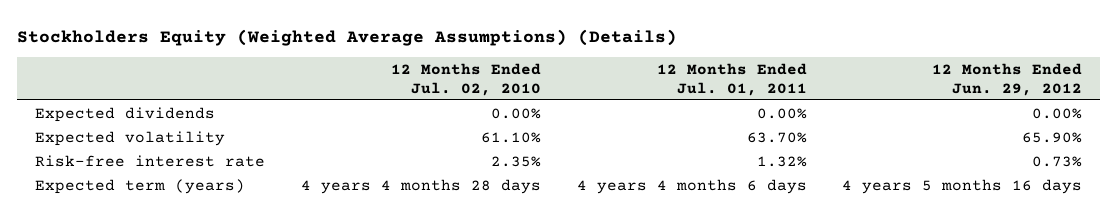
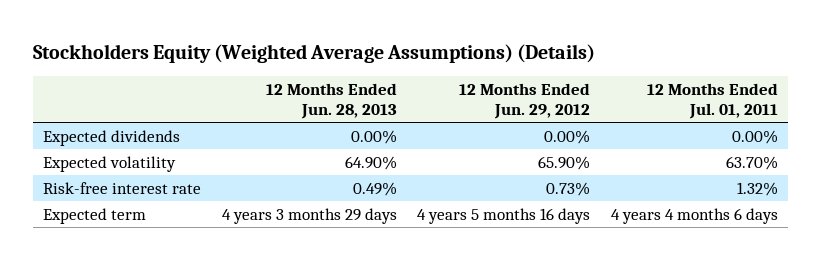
[390,62,541,96] 12 Months Ended Jul. 02, 2010 -> none
none -> [265,83,397,119] 12 Months Ended Jun. 28, 2013
[35,178,246,194] Expected term (years) -> [43,207,147,224] Expected term

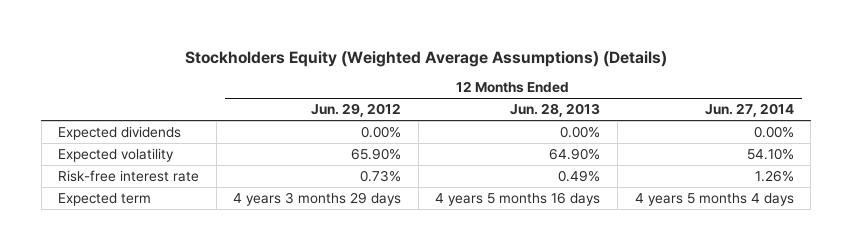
[646,83,778,119] 12 Months Ended Jul. 01, 2011 -> none
none -> [704,103,794,118] Jun. 27, 2014
[221,207,397,224] 4 years 3 months 29 days -> [435,191,601,206] 4 years 5 months 16 days
[417,207,591,224] 4 years 5 months 16 days -> [233,191,402,206] 4 years 3 months 29 days

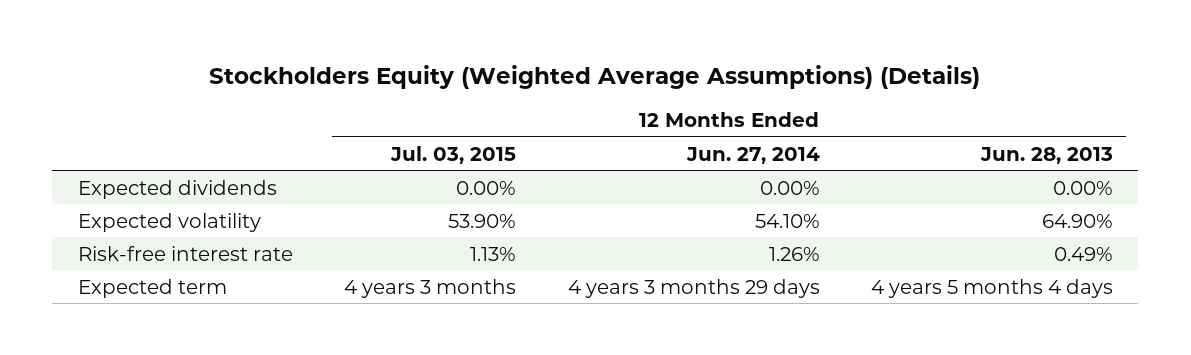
[311,103,402,118] Jun. 29, 2012 -> none
none -> [390,145,517,164] Jul. 03, 2015
[435,191,601,206] 4 years 5 months 16 days -> [870,278,1113,298] 4 years 5 months 4 days
[634,192,794,206] 4 years 5 months 4 days -> [567,278,820,298] 4 years 3 months 29 days

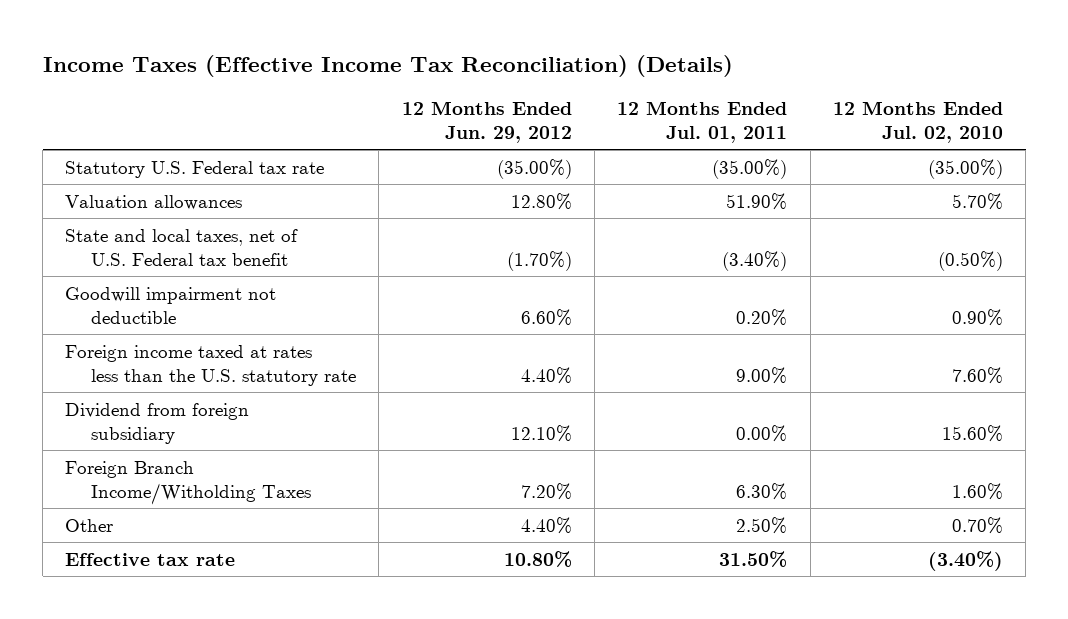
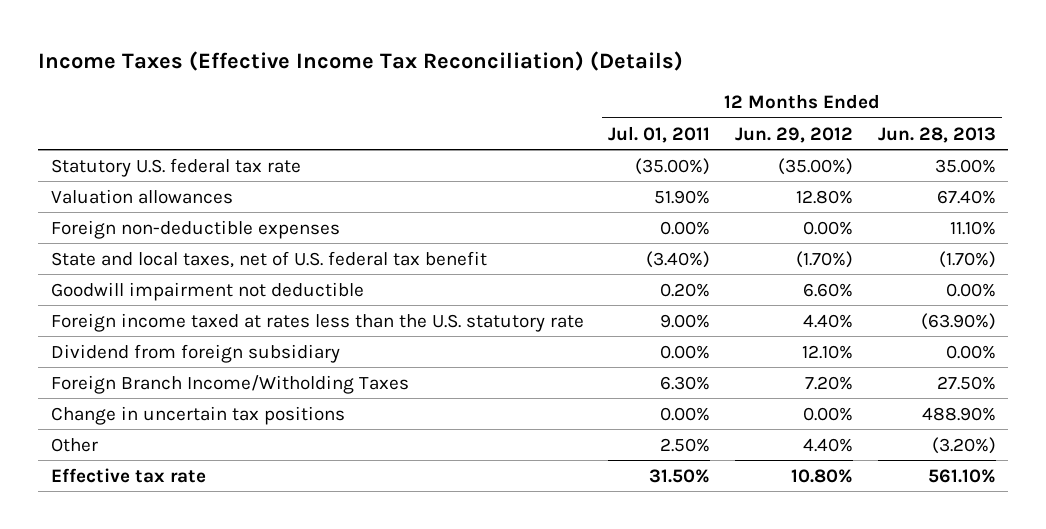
[833,100,1004,143] 12 Months Ended Jul. 02, 2010 -> none
none -> [877,126,996,143] Jun. 28, 2013
[65,160,325,178] Statutory U.S. Federal tax rate -> [50,157,301,177] Statutory U.S. federal tax rate
none -> [50,219,340,239] Foreign non-deductible expenses
[65,228,299,266] State and local taxes, net of U.S. Federal tax benefit -> [50,250,487,268] State and local taxes, net of U.S. federal tax benefit
none -> [50,405,345,425] Change in uncertain tax positions

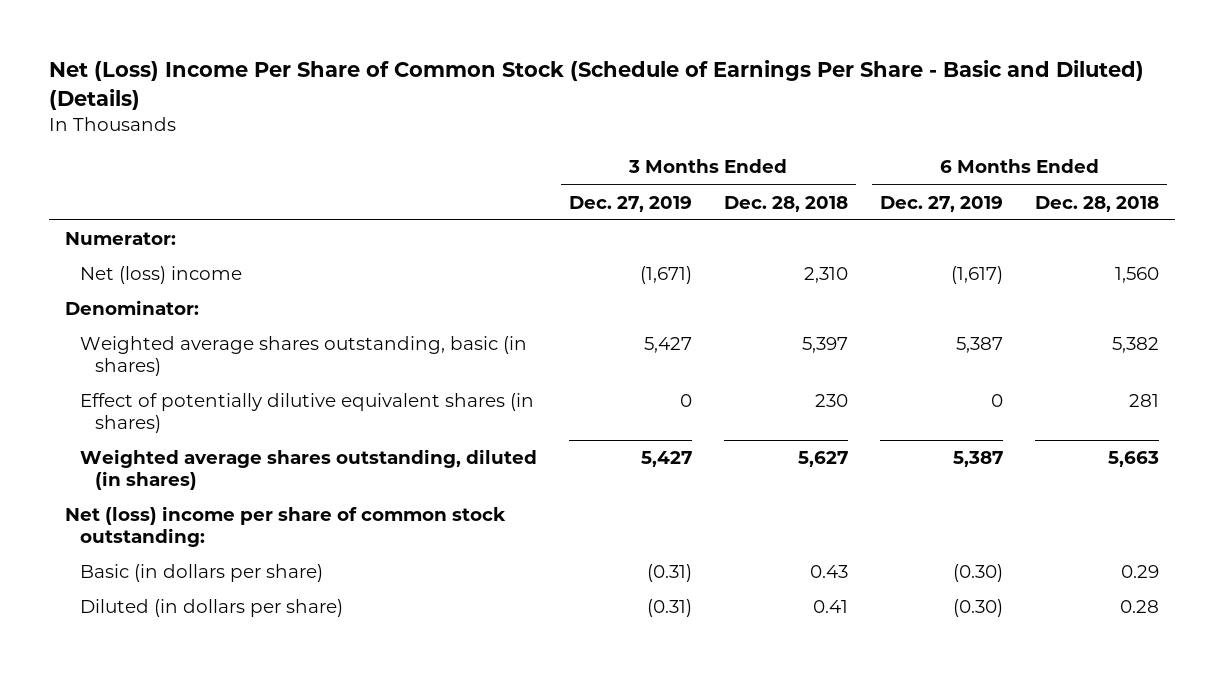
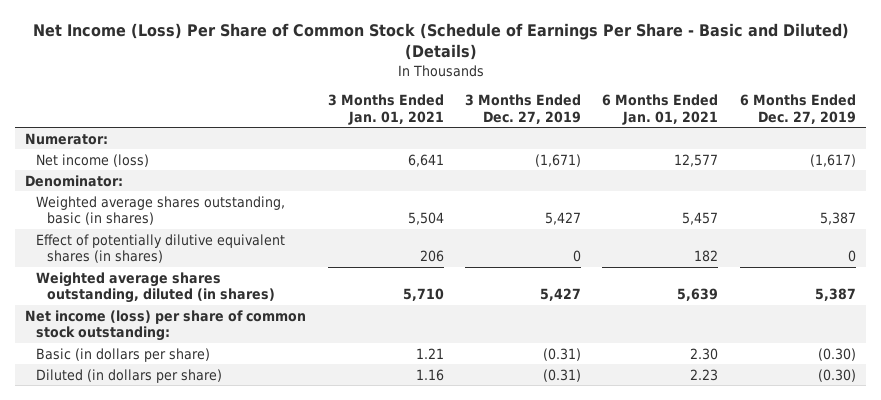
[48,60,1144,110] Net (Loss) Income Per Share of Common Stock (Schedule of Earnings Per Share - Basic and Diluted) (Details) -> [32,23,849,61] Net Income (Loss) Per Share of Common Stock (Schedule of Earnings Per Share - Basic and Diluted) (Details)
[724,195,849,212] Dec. 28, 2018 -> none
[1035,195,1160,212] Dec. 28, 2018 -> none
none -> [327,94,444,125] 3 Months Ended Jan. 01, 2021
none -> [602,94,719,125] 6 Months Ended Jan. 01, 2021
[79,266,242,285] Net (loss) income -> [36,153,150,167] Net income (loss)
[64,506,506,547] Net (loss) income per share of common stock outstanding: -> [25,309,307,342] Net income (loss) per share of common stock outstanding:

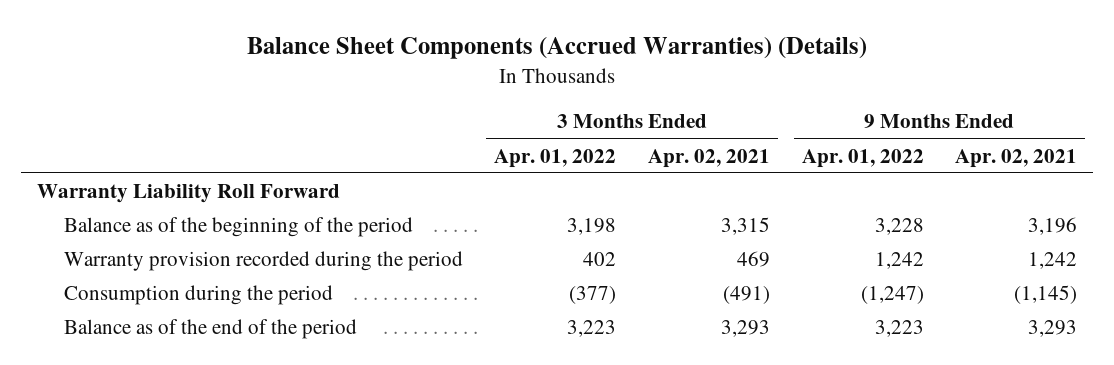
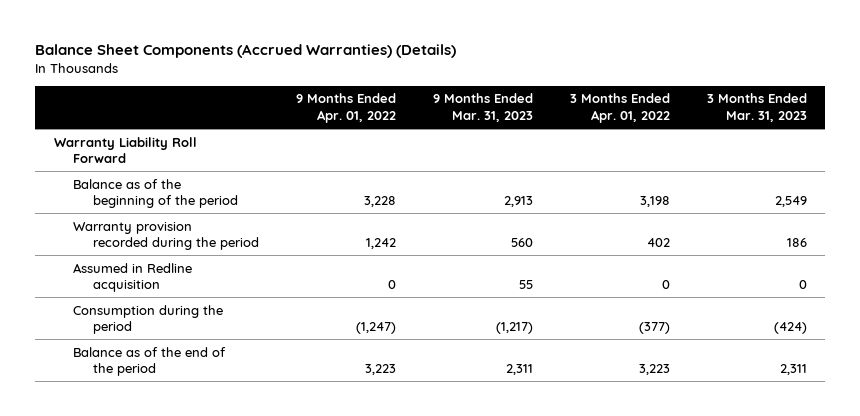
[647,148,770,168] Apr. 02, 2021 -> none
[955,148,1078,168] Apr. 02, 2021 -> none
none -> [432,93,533,122] 9 Months Ended Mar. 31, 2023
none -> [706,93,807,122] 3 Months Ended Mar. 31, 2023
none -> [73,262,193,293] Assumed in Redline acquisition

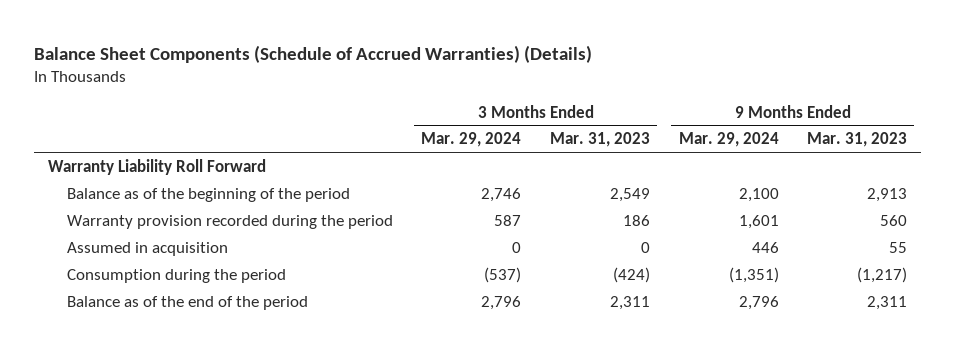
[35,44,457,59] Balance Sheet Components (Accrued Warranties) (Details) -> [33,44,592,63] Balance Sheet Components (Schedule of Accrued Warranties) (Details)
[296,93,397,123] 9 Months Ended Apr. 01, 2022 -> none
[569,93,670,123] 3 Months Ended Apr. 01, 2022 -> none
none -> [421,132,522,148] Mar. 29, 2024
none -> [678,132,779,148] Mar. 29, 2024
[73,262,193,293] Assumed in Redline acquisition -> [66,241,228,256] Assumed in acquisition

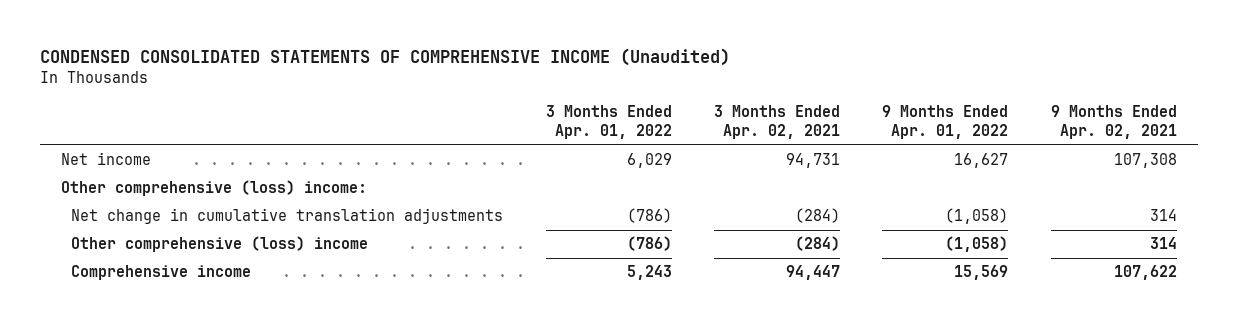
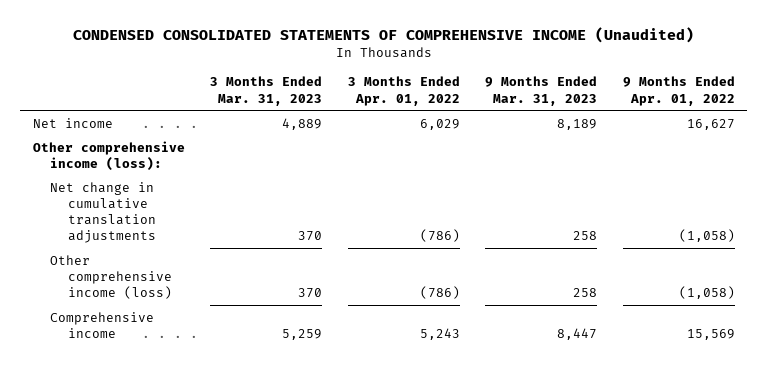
[714,105,841,140] 3 Months Ended Apr. 02, 2021 -> none
[1050,105,1177,140] 9 Months Ended Apr. 02, 2021 -> none
none -> [210,76,323,106] 3 Months Ended Mar. 31, 2023
none -> [485,76,598,106] 9 Months Ended Mar. 31, 2023
[60,180,367,197] Other comprehensive (loss) income: -> [32,140,185,171] Other comprehensive income (loss):
[71,236,369,253] Other comprehensive (loss) income -> [50,254,172,300] Other comprehensive income (loss)

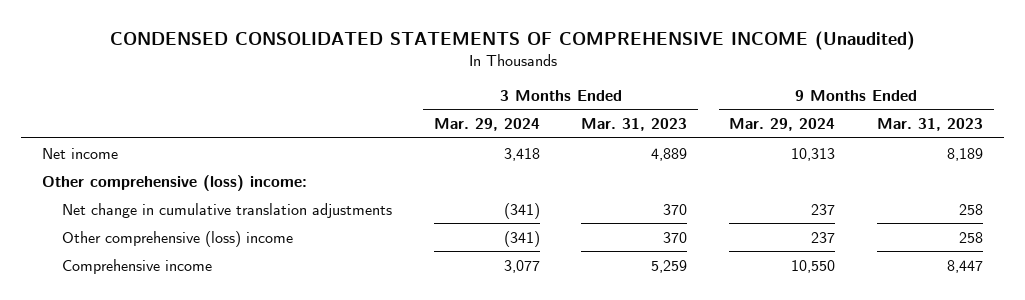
[347,76,460,106] 3 Months Ended Apr. 01, 2022 -> none
[622,76,735,106] 9 Months Ended Apr. 01, 2022 -> none
none -> [433,118,540,132] Mar. 29, 2024
none -> [729,118,836,132] Mar. 29, 2024
[32,140,185,171] Other comprehensive income (loss): -> [41,174,307,191] Other comprehensive (loss) income:
[50,254,172,300] Other comprehensive income (loss) -> [61,230,293,247] Other comprehensive (loss) income

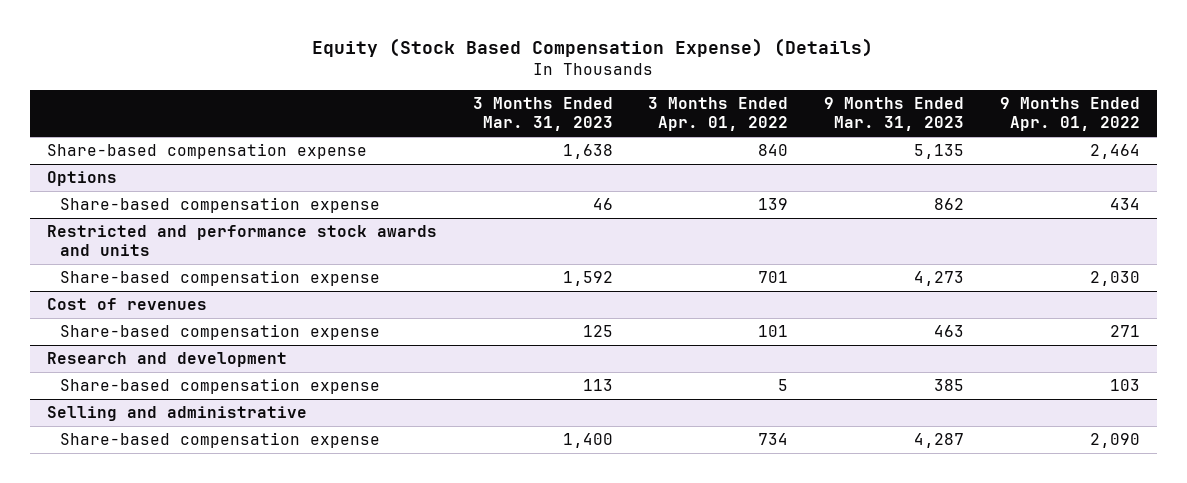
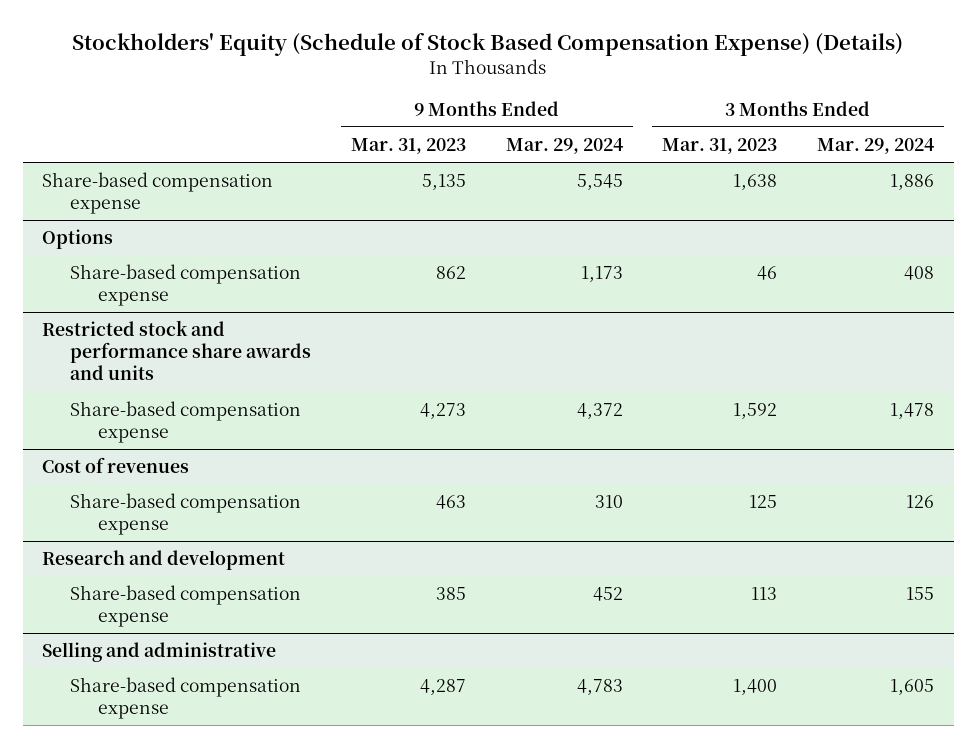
[312,37,874,57] Equity (Stock Based Compensation Expense) (Details) -> [72,33,904,57] Stockholders' Equity (Schedule of Stock Based Compensation Expense) (Details)
[648,97,789,132] 3 Months Ended Apr. 01, 2022 -> none
[999,97,1140,132] 9 Months Ended Apr. 01, 2022 -> none
none -> [505,138,623,155] Mar. 29, 2024
none -> [817,138,935,155] Mar. 29, 2024
[47,225,438,257] Restricted and performance stock awards and units -> [42,320,312,381] Restricted stock and performance share awards and units

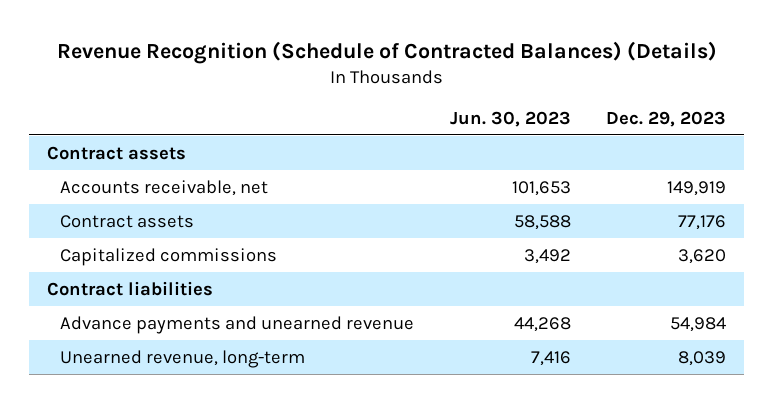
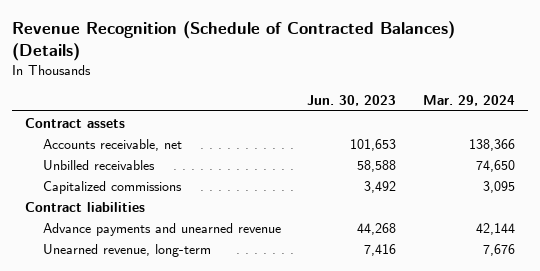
[606,111,727,128] Dec. 29, 2023 -> none
none -> [422,95,515,107] Mar. 29, 2024
[59,214,194,228] Contract assets -> [42,159,155,170] Unbilled receivables

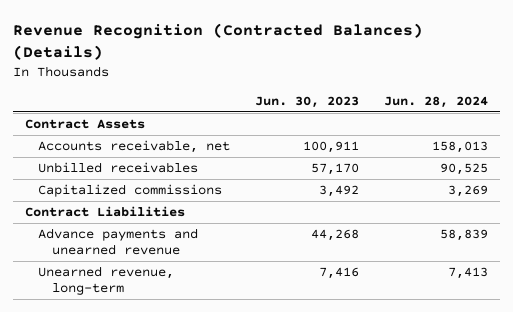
[11,20,455,62] Revenue Recognition (Schedule of Contracted Balances) (Details) -> [12,22,423,60] Revenue Recognition (Contracted Balances) (Details)
[422,95,515,107] Mar. 29, 2024 -> none
none -> [383,96,488,109] Jun. 28, 2024
[25,117,126,128] Contract assets -> [25,119,146,130] Contract Assets
[350,138,397,151] 101,653 -> [303,141,360,154] 100,911
[357,159,397,172] 58,588 -> [311,163,360,176] 57,170
[25,201,146,212] Contract liabilities -> [25,206,186,218] Contract Liabilities

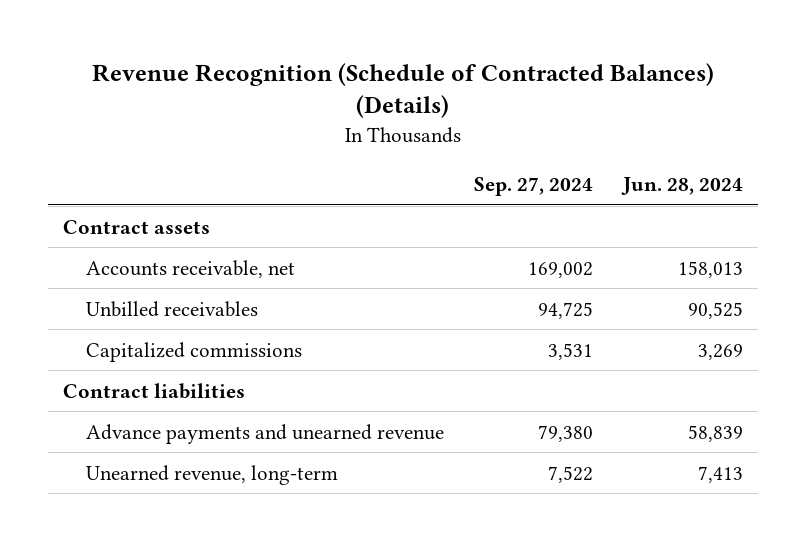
[12,22,423,60] Revenue Recognition (Contracted Balances) (Details) -> [92,62,715,119] Revenue Recognition (Schedule of Contracted Balances) (Details)
[255,96,360,109] Jun. 30, 2023 -> none
none -> [473,176,593,196] Sep. 27, 2024
[25,119,146,130] Contract Assets -> [63,219,211,234] Contract assets
[25,206,186,218] Contract Liabilities -> [63,382,246,399] Contract liabilities

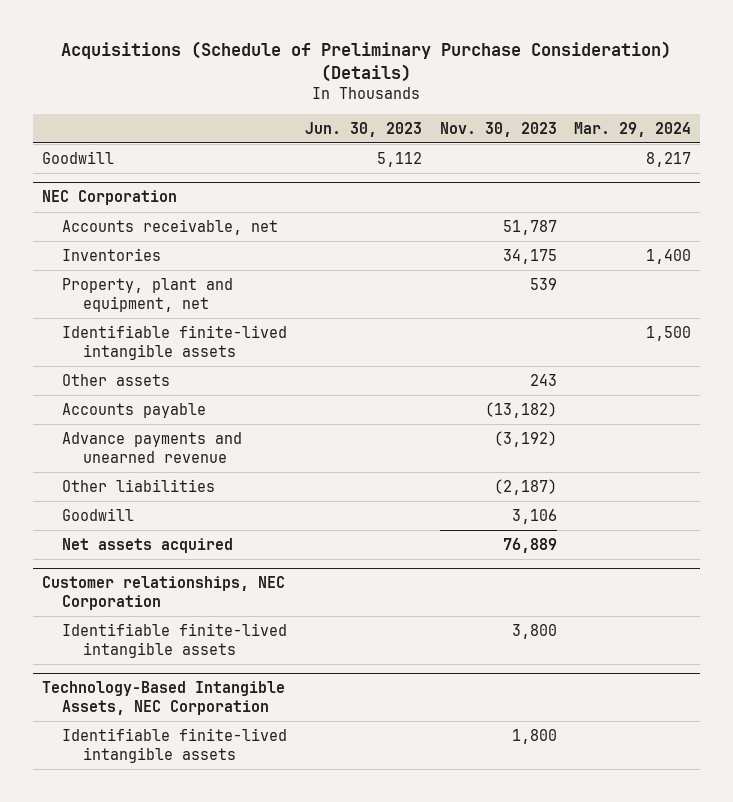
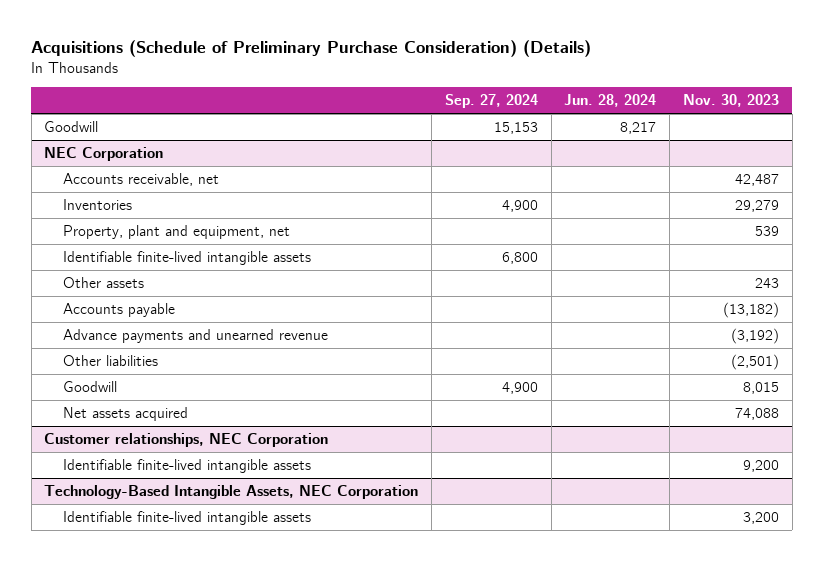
[305,121,423,137] Jun. 30, 2023 -> none
[574,121,692,137] Mar. 29, 2024 -> none
none -> [444,94,538,109] Sep. 27, 2024
none -> [564,94,657,108] Jun. 28, 2024
[502,219,557,235] 51,787 -> [734,174,779,187] 42,487
[502,248,557,264] 34,175 -> [734,200,779,213] 29,279
[493,478,557,495] (2,187) -> [730,354,779,371] (2,501)
[511,508,557,524] 3,106 -> [742,382,779,395] 8,015
[502,537,557,553] 76,889 -> [734,408,779,421] 74,088
[511,623,557,639] 3,800 -> [742,460,779,473] 9,200
[511,728,557,744] 1,800 -> [742,512,779,525] 3,200

